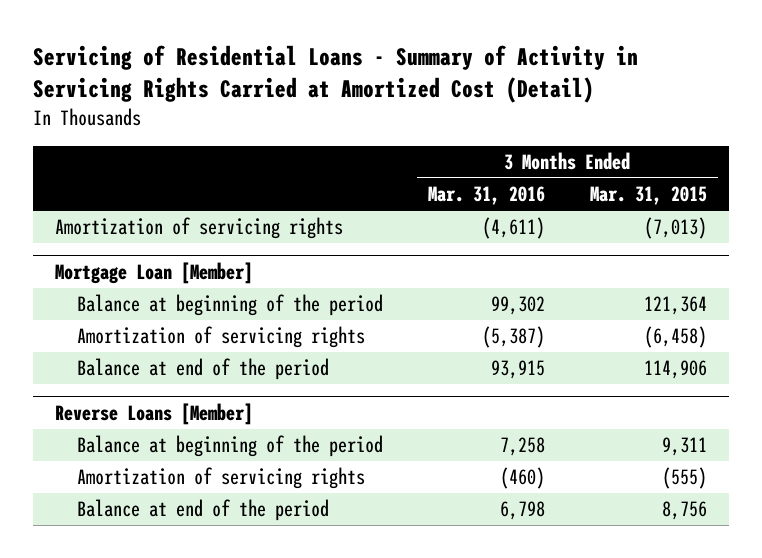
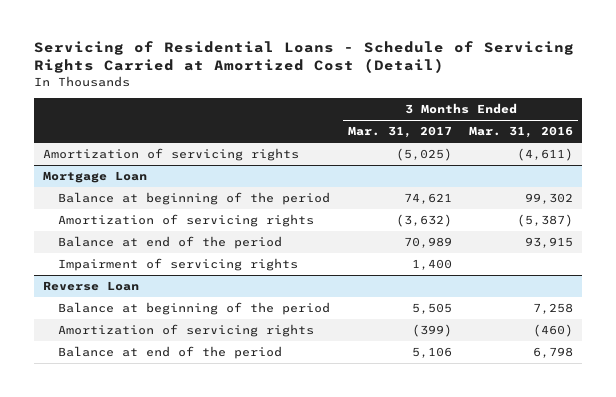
[32,44,638,104] Servicing of Residential Loans - Summary of Activity in Servicing Rights Carried at Amortized Cost (Detail) -> [33,41,574,74] Servicing of Residential Loans - Schedule of Servicing Rights Carried at Amortized Cost (Detail)
[589,186,707,206] Mar. 31, 2015 -> none
none -> [347,126,452,139] Mar. 31, 2017
[55,261,254,284] Mortgage Loan [Member] -> [42,171,147,184] Mortgage Loan
none -> [57,258,298,272] Impairment of servicing rights
[55,402,254,425] Reverse Loans [Member] -> [42,281,139,292] Reverse Loan

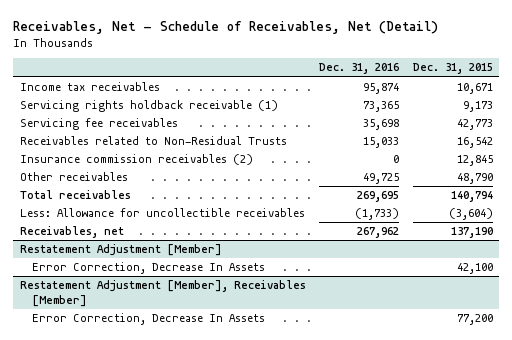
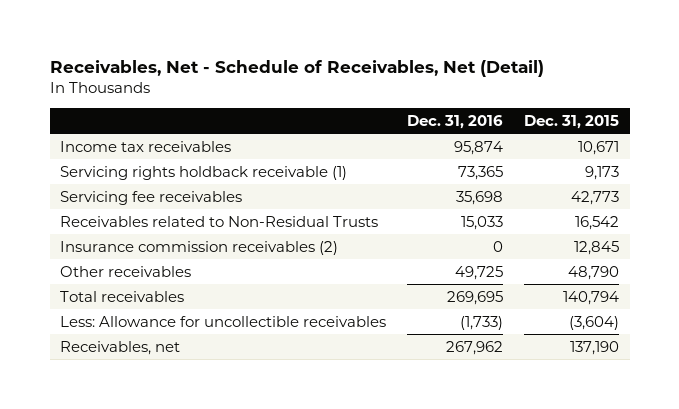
[19,244,222,257] Restatement Adjustment [Member] -> none
[32,262,266,275] Error Correction, Decrease In Assets -> none
[19,280,306,307] Restatement Adjustment [Member], Receivables [Member] -> none
[32,313,266,326] Error Correction, Decrease In Assets -> none

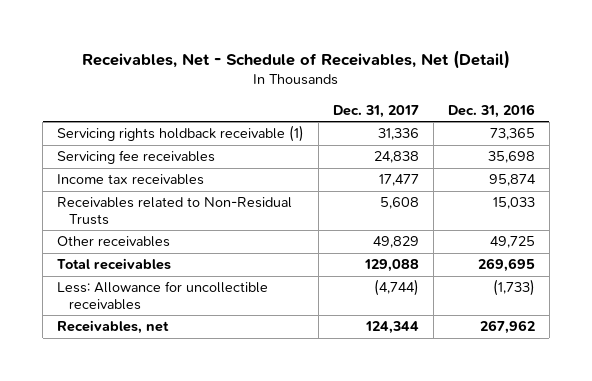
[524,114,620,129] Dec. 31, 2015 -> none
none -> [333,104,420,118] Dec. 31, 2017
[60,140,232,152] Income tax receivables -> [57,174,205,186] Income tax receivables
[60,240,339,255] Insurance commission receivables (2) -> none

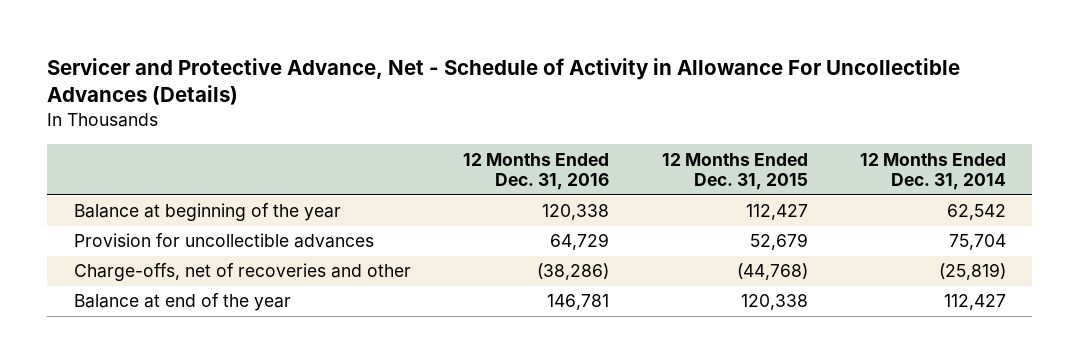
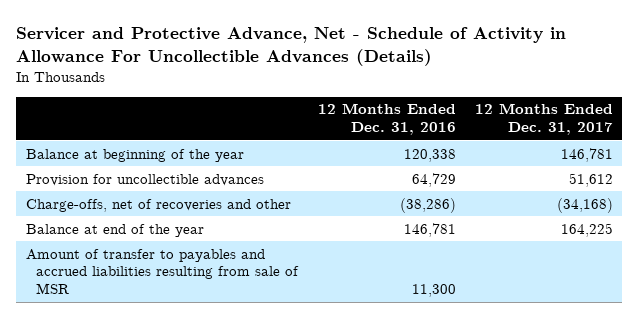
[661,152,808,191] 12 Months Ended Dec. 31, 2015 -> none
[860,152,1007,191] 12 Months Ended Dec. 31, 2014 -> none
none -> [474,103,613,136] 12 Months Ended Dec. 31, 2017
none -> [25,248,300,295] Amount of transfer to payables and accrued liabilities resulting from sale of MSR

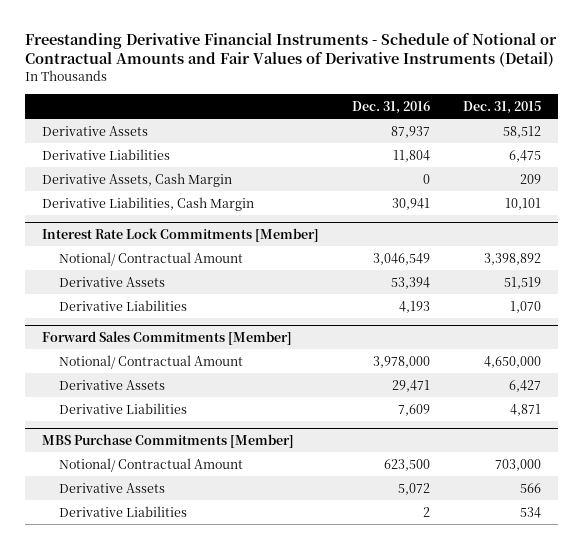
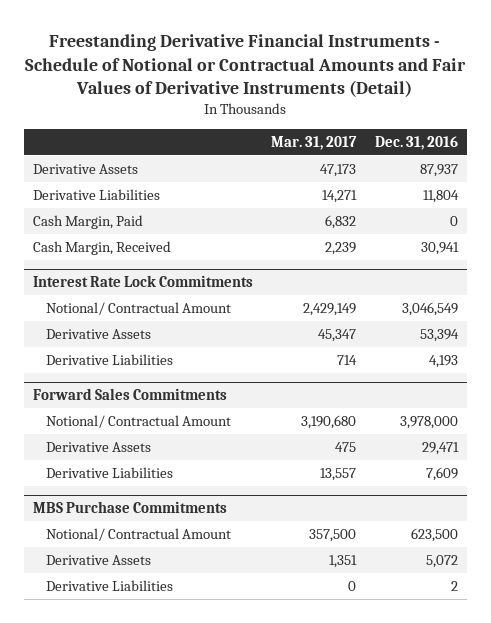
[463,100,542,114] Dec. 31, 2015 -> none
none -> [271,136,358,151] Mar. 31, 2017
[41,172,232,187] Derivative Assets, Cash Margin -> [33,214,144,229] Cash Margin, Paid
[41,196,254,211] Derivative Liabilities, Cash Margin -> [33,240,172,255] Cash Margin, Received
[41,227,319,242] Interest Rate Lock Commitments [Member] -> [33,275,254,288] Interest Rate Lock Commitments
[41,330,292,345] Forward Sales Commitments [Member] -> [33,388,228,401] Forward Sales Commitments
[41,433,294,448] MBS Purchase Commitments [Member] -> [33,501,228,514] MBS Purchase Commitments

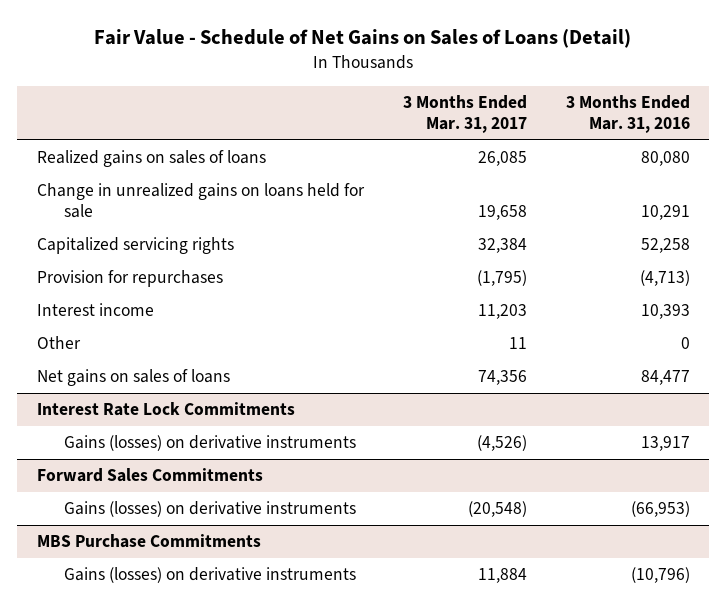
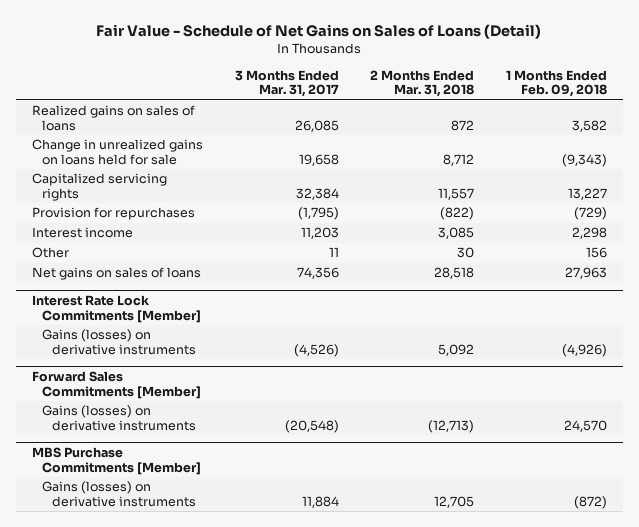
[565,95,690,134] 3 Months Ended Mar. 31, 2016 -> none
none -> [370,69,475,98] 2 Months Ended Mar. 31, 2018
none -> [505,69,607,98] 1 Months Ended Feb. 09, 2018
[36,402,295,417] Interest Rate Lock Commitments -> [31,294,202,323] Interest Rate Lock Commitments [Member]
[36,468,263,483] Forward Sales Commitments -> [31,370,202,399] Forward Sales Commitments [Member]
[36,534,261,549] MBS Purchase Commitments -> [31,446,202,475] MBS Purchase Commitments [Member]

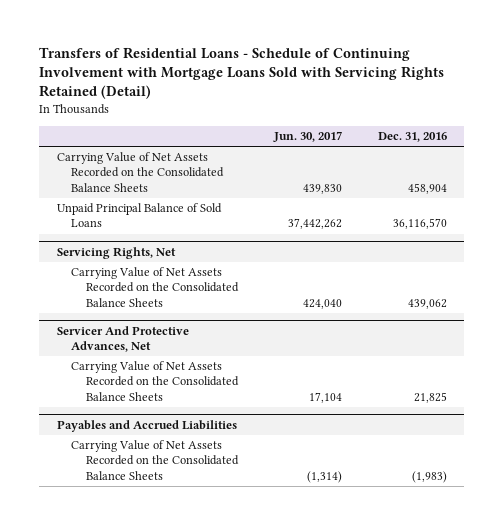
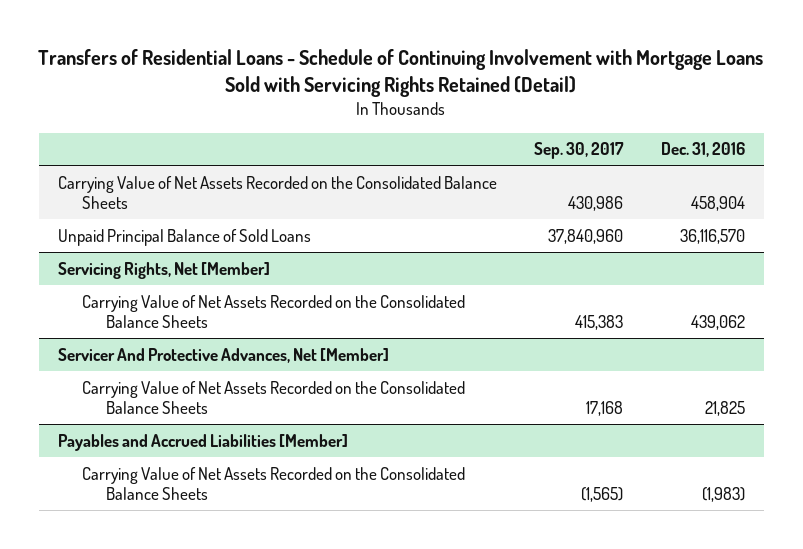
[272,130,342,142] Jun. 30, 2017 -> none
none -> [534,142,625,160] Sep. 30, 2017
[56,246,176,259] Servicing Rights, Net -> [57,261,270,279] Servicing Rights, Net [Member]
[56,325,189,353] Servicer And Protective Advances, Net -> [57,347,389,363] Servicer And Protective Advances, Net [Member]
[56,419,237,432] Payables and Accrued Liabilities -> [57,433,348,451] Payables and Accrued Liabilities [Member]

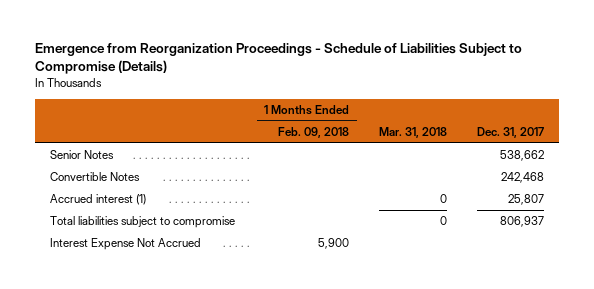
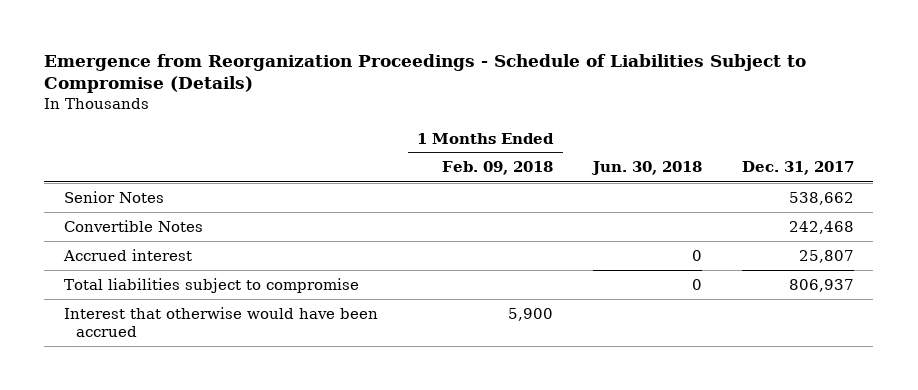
[379,126,448,138] Mar. 31, 2018 -> none
none -> [591,161,703,176] Jun. 30, 2018
[49,194,146,206] Accrued interest (1) -> [62,248,192,261] Accrued interest
[49,238,201,251] Interest Expense Not Accrued -> [63,306,378,337] Interest that otherwise would have been accrued

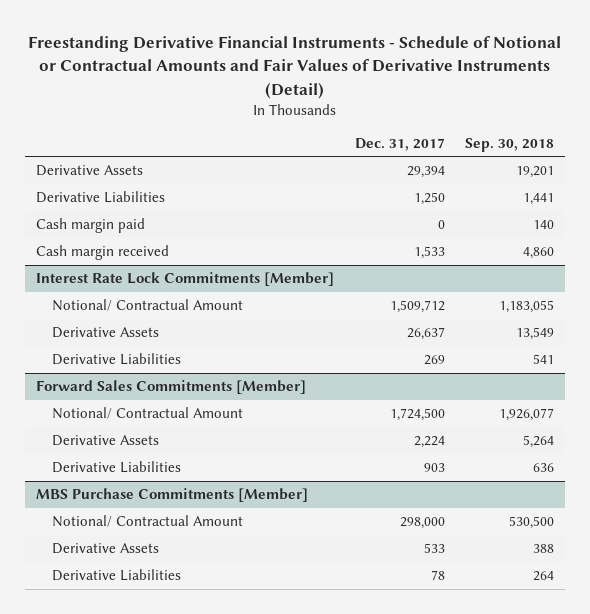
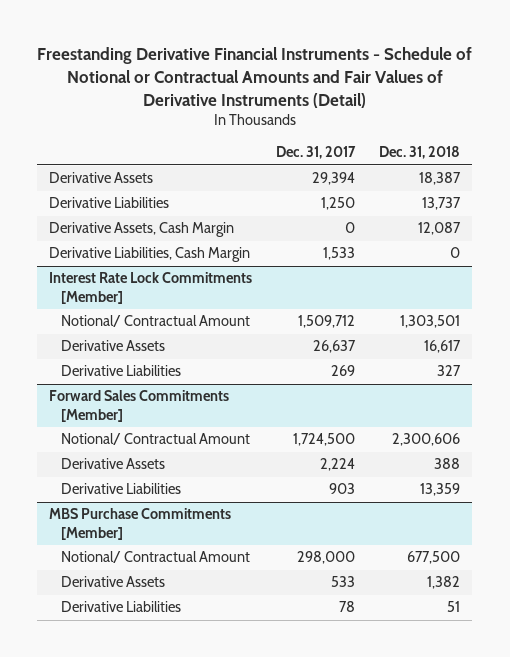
[465,137,555,152] Sep. 30, 2018 -> none
none -> [379,146,461,160] Dec. 31, 2018
[35,218,145,234] Cash margin paid -> [49,222,235,238] Derivative Assets, Cash Margin
[35,245,169,261] Cash margin received -> [49,247,251,263] Derivative Liabilities, Cash Margin

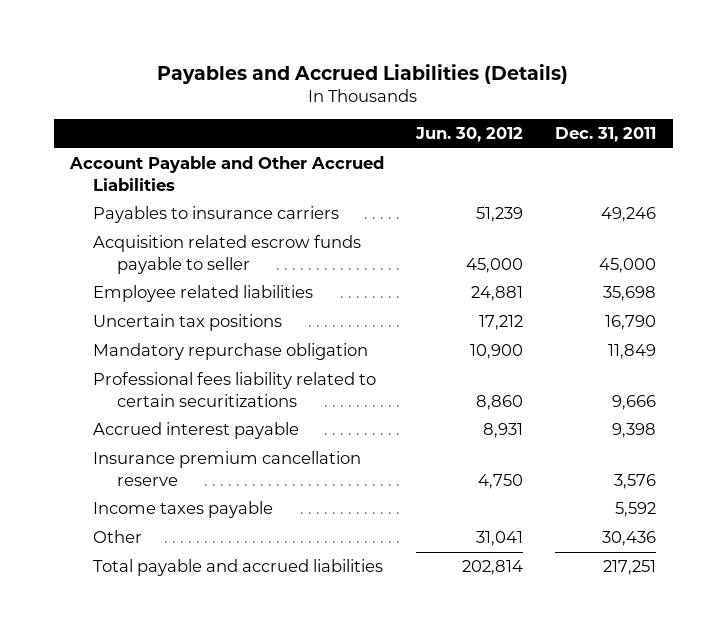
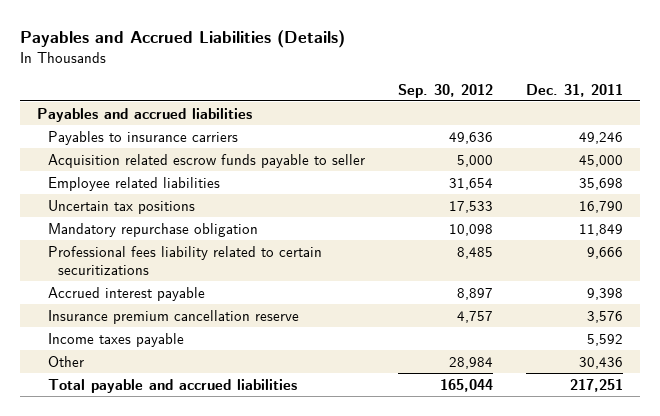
[415,127,524,143] Jun. 30, 2012 -> none
none -> [397,83,493,98] Sep. 30, 2012
[68,156,384,191] Account Payable and Other Accrued Liabilities -> [36,107,252,122] Payables and accrued liabilities

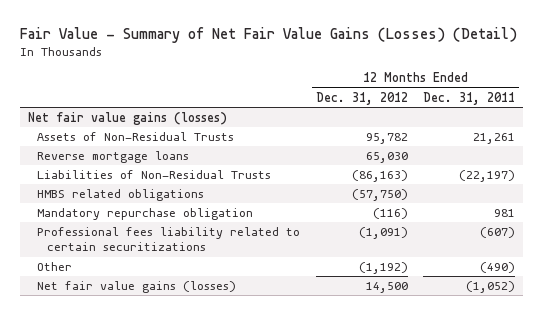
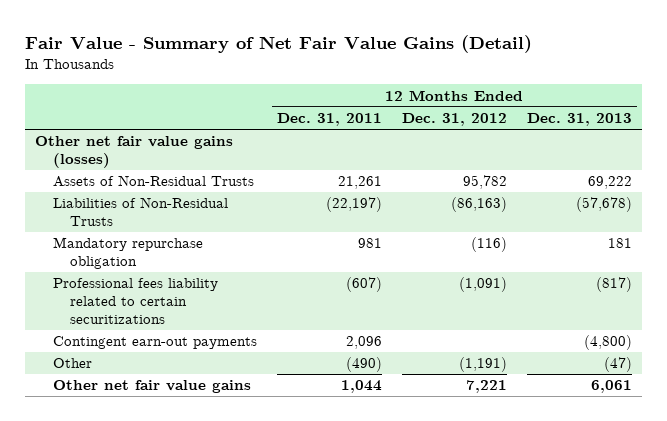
[20,27,518,44] Fair Value - Summary of Net Fair Value Gains (Losses) (Detail) -> [25,34,533,53] Fair Value - Summary of Net Fair Value Gains (Detail)
none -> [526,113,632,127] Dec. 31, 2013
[27,112,227,126] Net fair value gains (losses) -> [35,136,234,169] Other net fair value gains (losses)
[37,151,190,164] Reverse mortgage loans -> none
[37,189,205,202] HMBS related obligations -> none
none -> [52,336,257,350] Contingent earn-out payments
[358,262,408,275] (1,192) -> [458,357,507,373] (1,191)
[37,281,237,294] Net fair value gains (losses) -> [52,380,251,394] Other net fair value gains
[365,282,408,294] 14,500 -> [465,380,507,394] 7,221
[466,281,516,294] (1,052) -> [340,380,382,394] 1,044

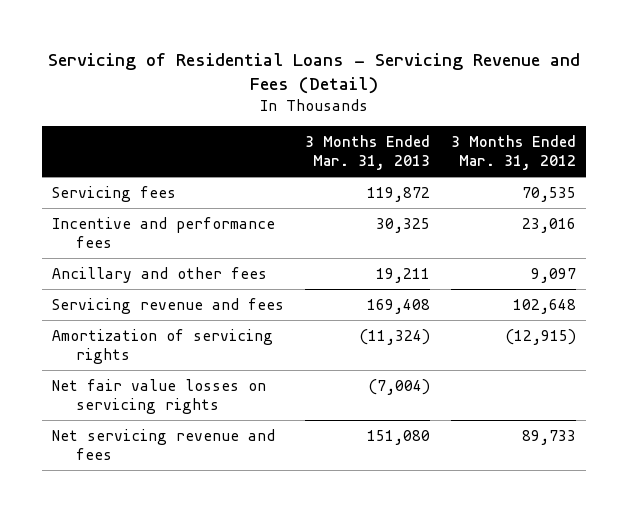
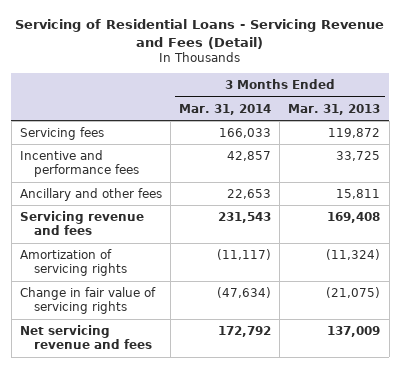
[450,135,576,171] 3 Months Ended Mar. 31, 2012 -> none
none -> [179,103,272,115] Mar. 31, 2014
[375,217,430,233] 30,325 -> [336,150,381,161] 33,725
[375,267,430,283] 19,211 -> [336,188,381,199] 15,811
[52,378,267,415] Net fair value losses on servicing rights -> [20,286,157,315] Change in fair value of servicing rights
[367,378,430,395] (7,004) -> [326,286,381,298] (21,075)
[366,429,430,445] 151,080 -> [327,325,381,337] 137,009

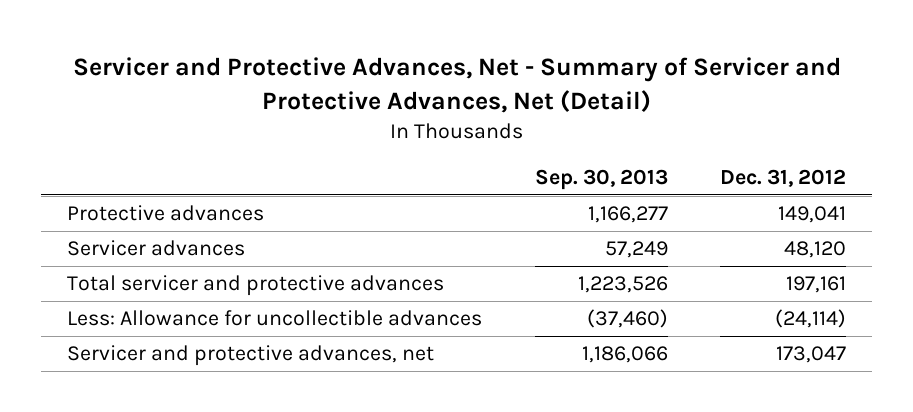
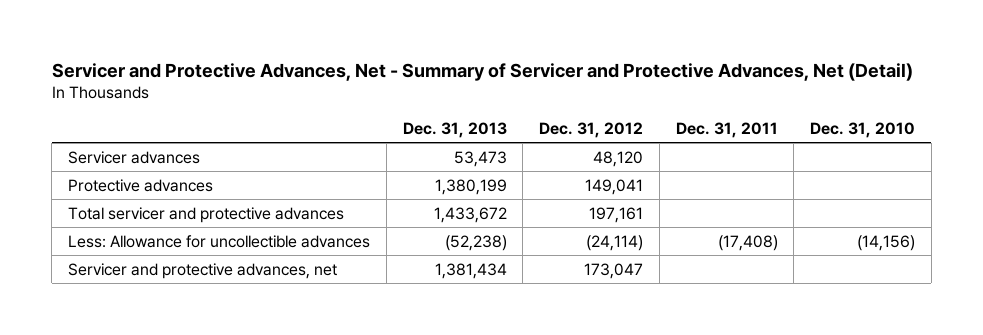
[534,169,668,191] Sep. 30, 2013 -> none
none -> [402,122,507,139] Dec. 31, 2013
none -> [675,122,778,139] Dec. 31, 2011
none -> [810,122,916,139] Dec. 31, 2010
[67,205,265,222] Protective advances -> [68,178,214,192] Protective advances

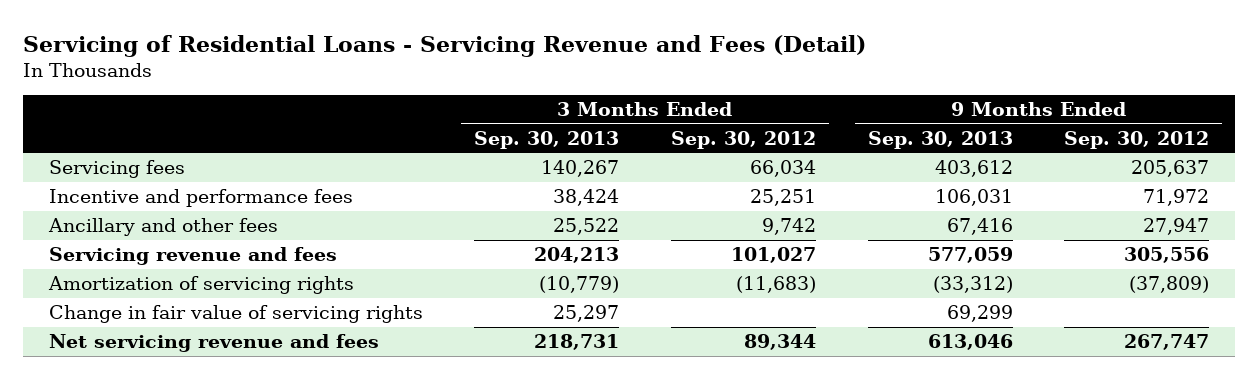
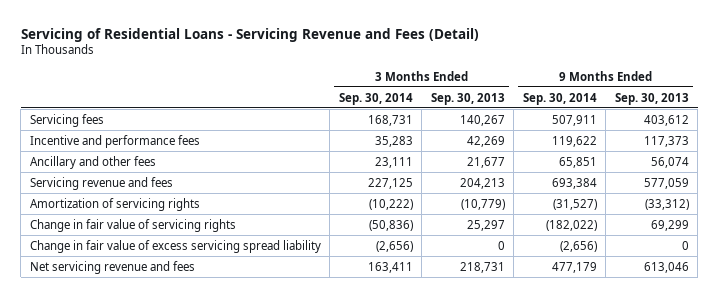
[671,130,817,149] Sep. 30, 2012 -> none
[1064,130,1210,149] Sep. 30, 2012 -> none
none -> [338,92,413,105] Sep. 30, 2014
none -> [522,92,597,105] Sep. 30, 2014
[553,189,620,207] 38,424 -> [466,135,505,147] 42,269
[934,189,1013,207] 106,031 -> [643,135,689,147] 117,373
[553,218,620,236] 25,522 -> [466,156,505,168] 21,677
[946,218,1013,236] 67,416 -> [650,156,689,168] 56,074
none -> [29,239,321,253] Change in fair value of excess servicing spread liability

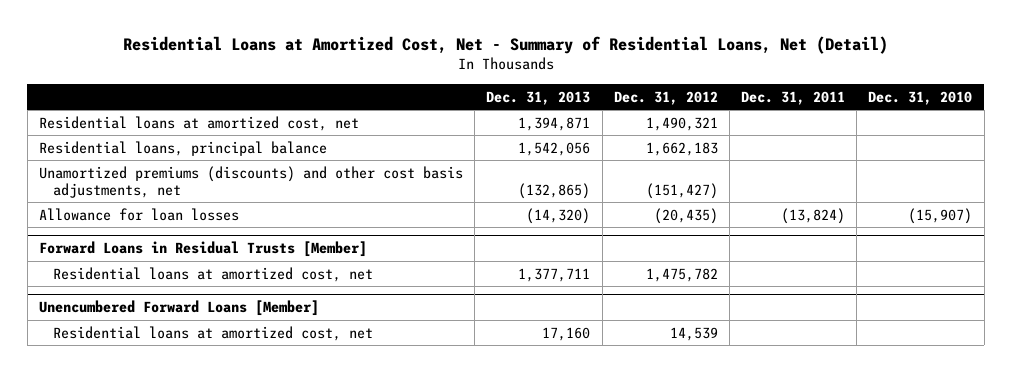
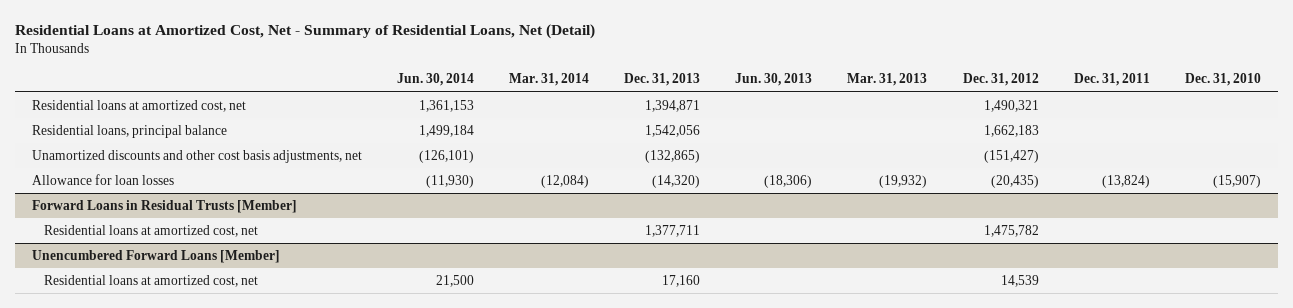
none -> [397,73,475,87] Jun. 30, 2014
none -> [509,73,590,87] Mar. 31, 2014
none -> [735,73,813,87] Jun. 30, 2013
none -> [847,73,928,87] Mar. 31, 2013
[38,165,463,198] Unamortized premiums (discounts) and other cost basis adjustments, net -> [32,149,363,163] Unamortized discounts and other cost basis adjustments, net

